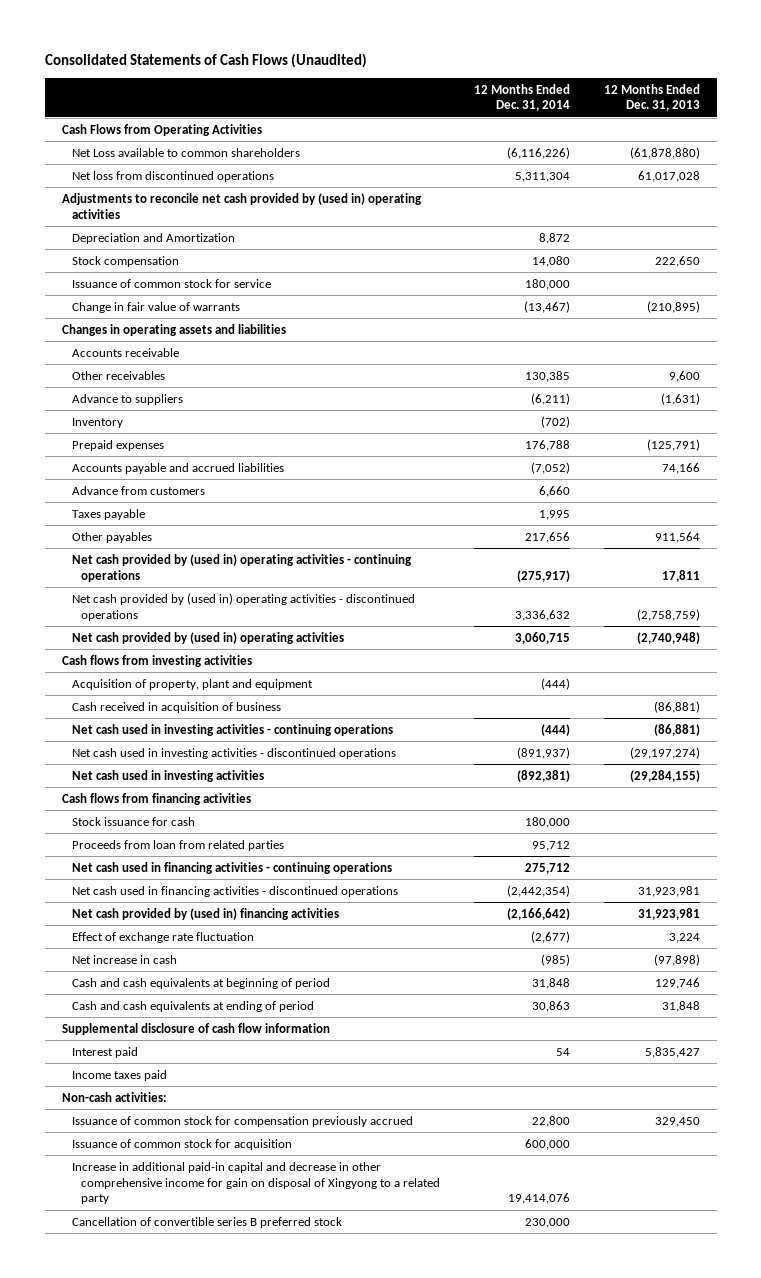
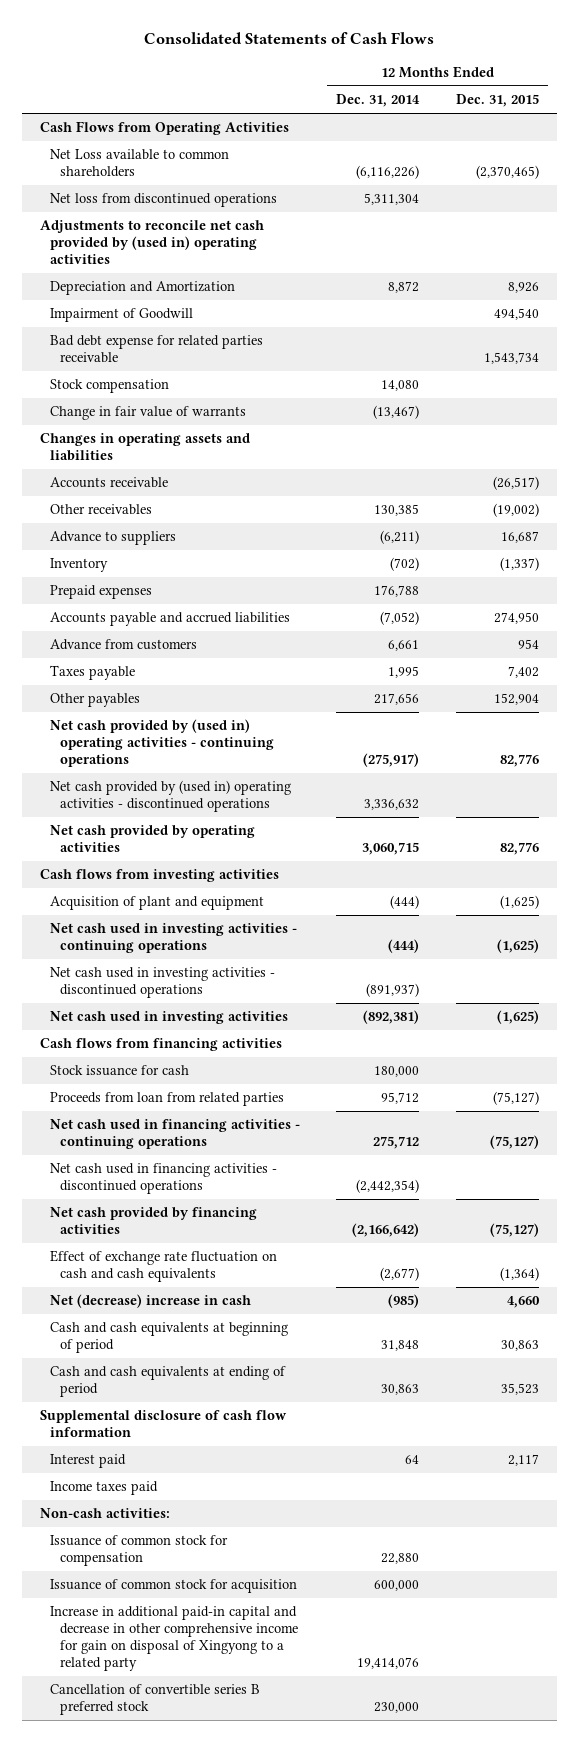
[44,52,367,68] Consolidated Statements of Cash Flows (Unaudited) -> [144,32,435,45] Consolidated Statements of Cash Flows
[603,83,700,112] 12 Months Ended Dec. 31, 2013 -> none
none -> [455,94,539,108] Dec. 31, 2015
none -> [50,308,194,323] Impairment of Goodwill
none -> [50,335,264,364] Bad debt expense for related parties receivable
[71,278,271,288] Issuance of common stock for service -> none
[539,485,571,497] 6,660 -> [388,640,420,652] 6,661
[71,631,344,644] Net cash provided by (used in) operating activities -> [50,825,256,853] Net cash provided by operating activities
[71,701,281,713] Cash received in acquisition of business -> none
[71,678,313,690] Acquisition of property, plant and equipment -> [50,896,265,911] Acquisition of plant and equipment
[71,907,339,920] Net cash provided by (used in) financing activities -> [50,1207,258,1235] Net cash provided by financing activities
[71,931,254,943] Effect of exchange rate fluctuation -> [50,1250,278,1283] Effect of exchange rate fluctuation on cash and cash equivalents
[71,954,177,964] Net increase in cash -> [50,1294,252,1309] Net (decrease) increase in cash
[556,1047,571,1056] 54 -> [405,1455,420,1465] 64
[71,1115,413,1127] Issuance of common stock for compensation previously accrued -> [50,1535,229,1567] Issuance of common stock for compensation
[532,1115,571,1127] 22,800 -> [381,1553,420,1565] 22,880

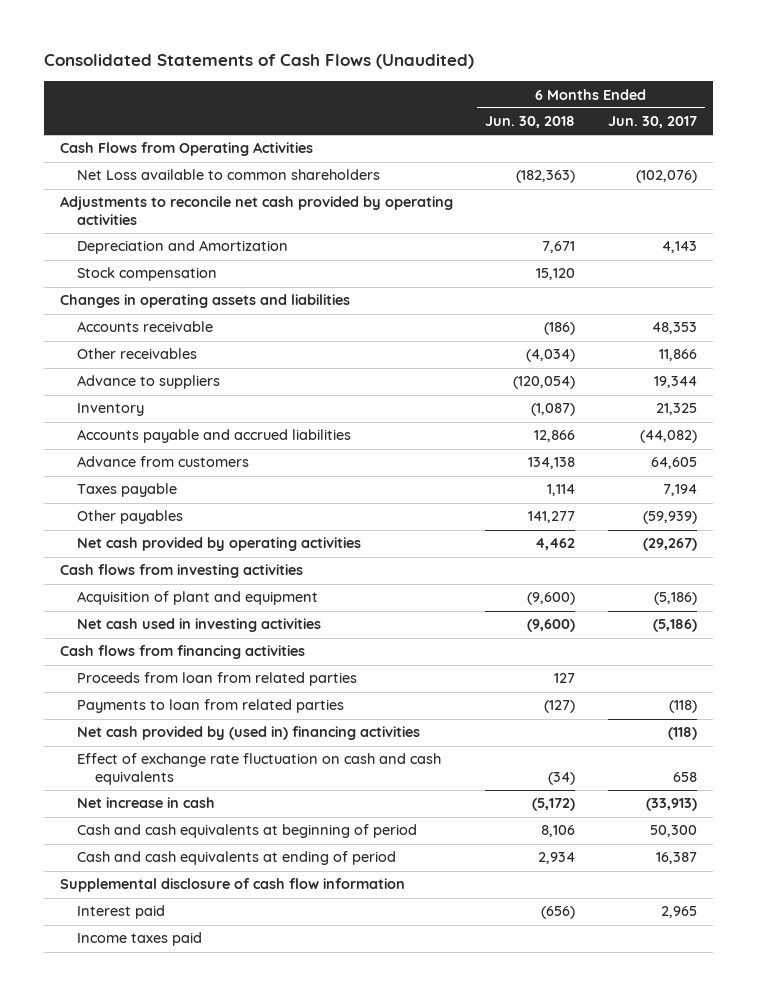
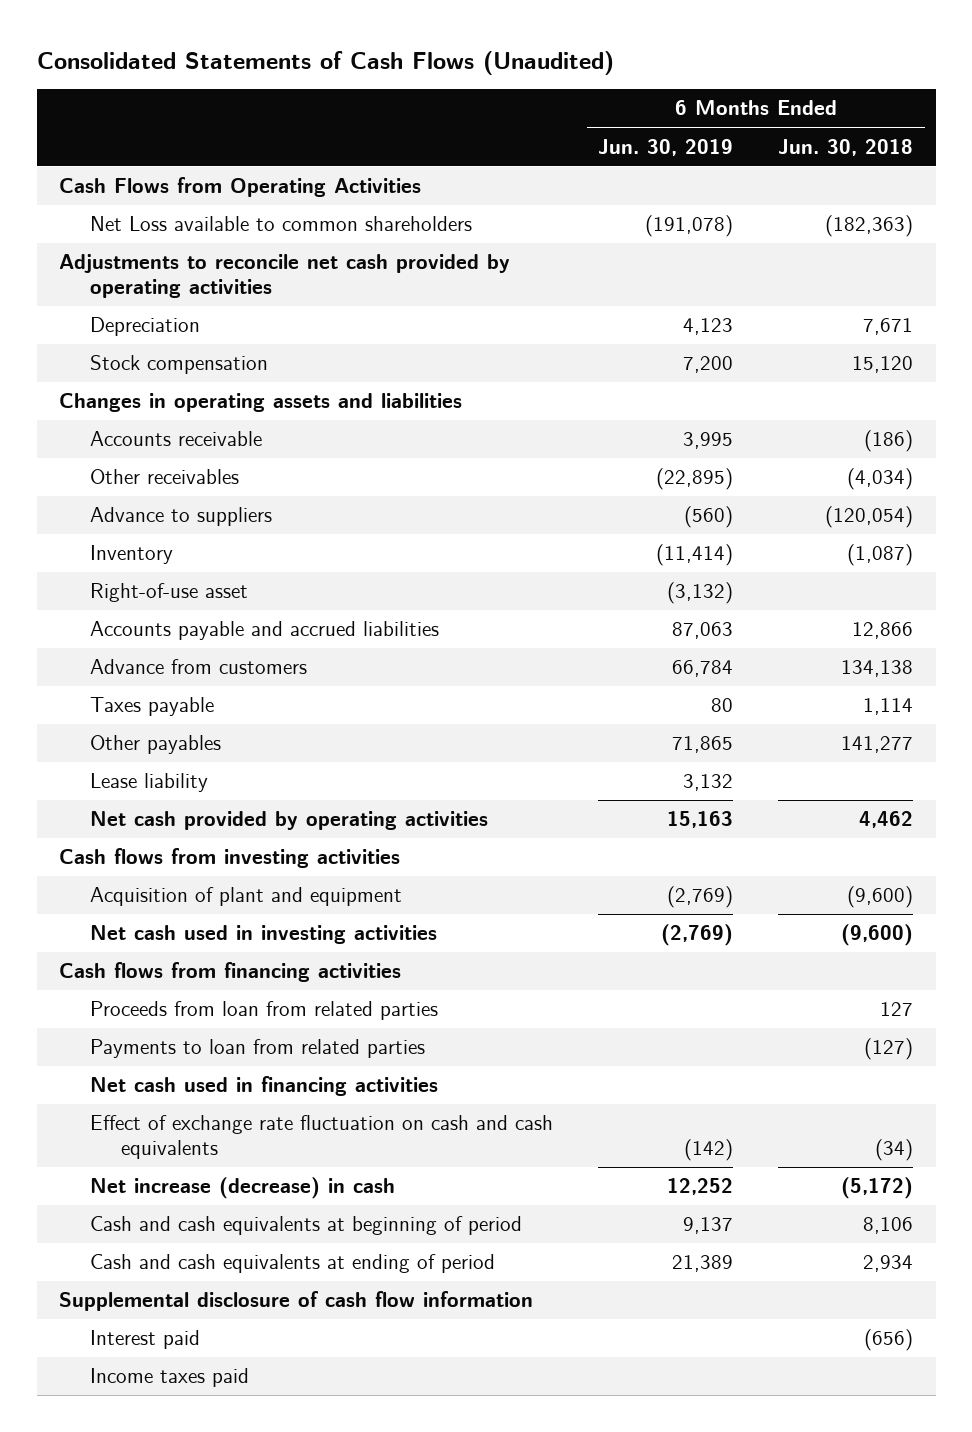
[607,116,697,129] Jun. 30, 2017 -> none
none -> [598,138,734,156] Jun. 30, 2019
[77,240,289,255] Depreciation and Amortization -> [90,317,201,337] Depreciation
none -> [90,583,249,603] Right-of-use asset
none -> [90,773,209,793] Lease liability
[77,726,421,741] Net cash provided by (used in) financing activities -> [90,1076,439,1097] Net cash used in financing activities
[77,797,216,809] Net increase in cash -> [90,1177,396,1200] Net increase (decrease) in cash

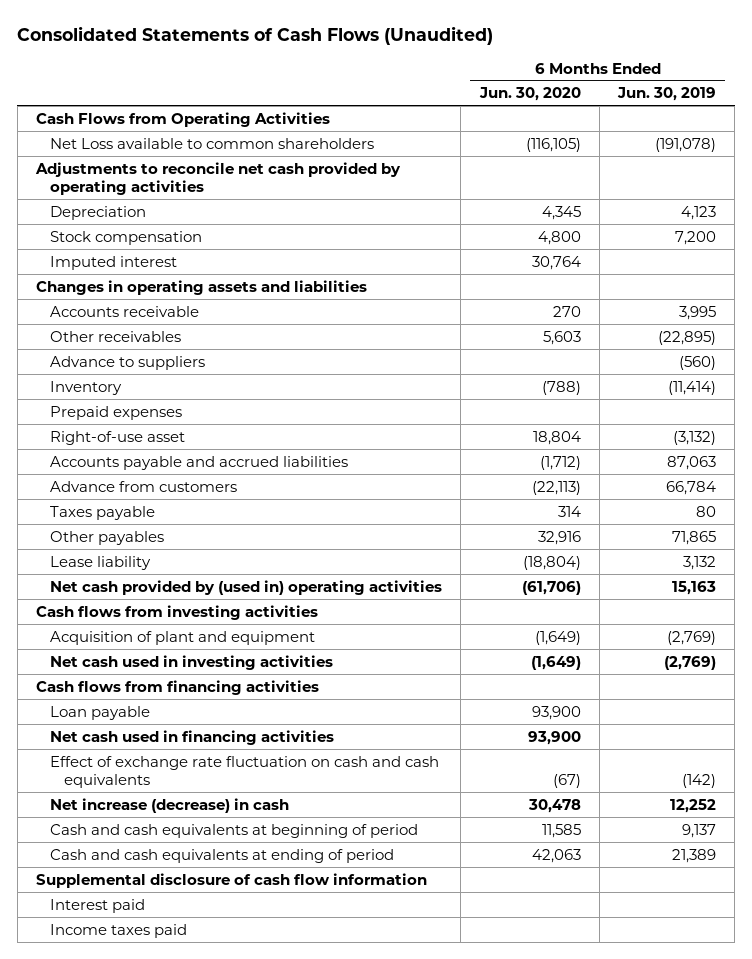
[778,138,914,156] Jun. 30, 2018 -> none
none -> [478,87,581,102] Jun. 30, 2020
none -> [50,255,178,270] Imputed interest
none -> [50,405,183,420] Prepaid expenses
[90,811,489,831] Net cash provided by operating activities -> [50,579,443,595] Net cash provided by (used in) operating activities
[90,1001,439,1021] Proceeds from loan from related parties -> none
[90,1039,426,1059] Payments to loan from related parties -> none
none -> [50,705,151,720] Loan payable

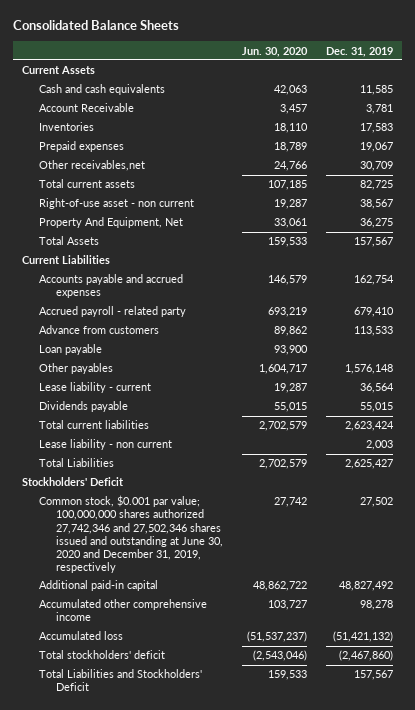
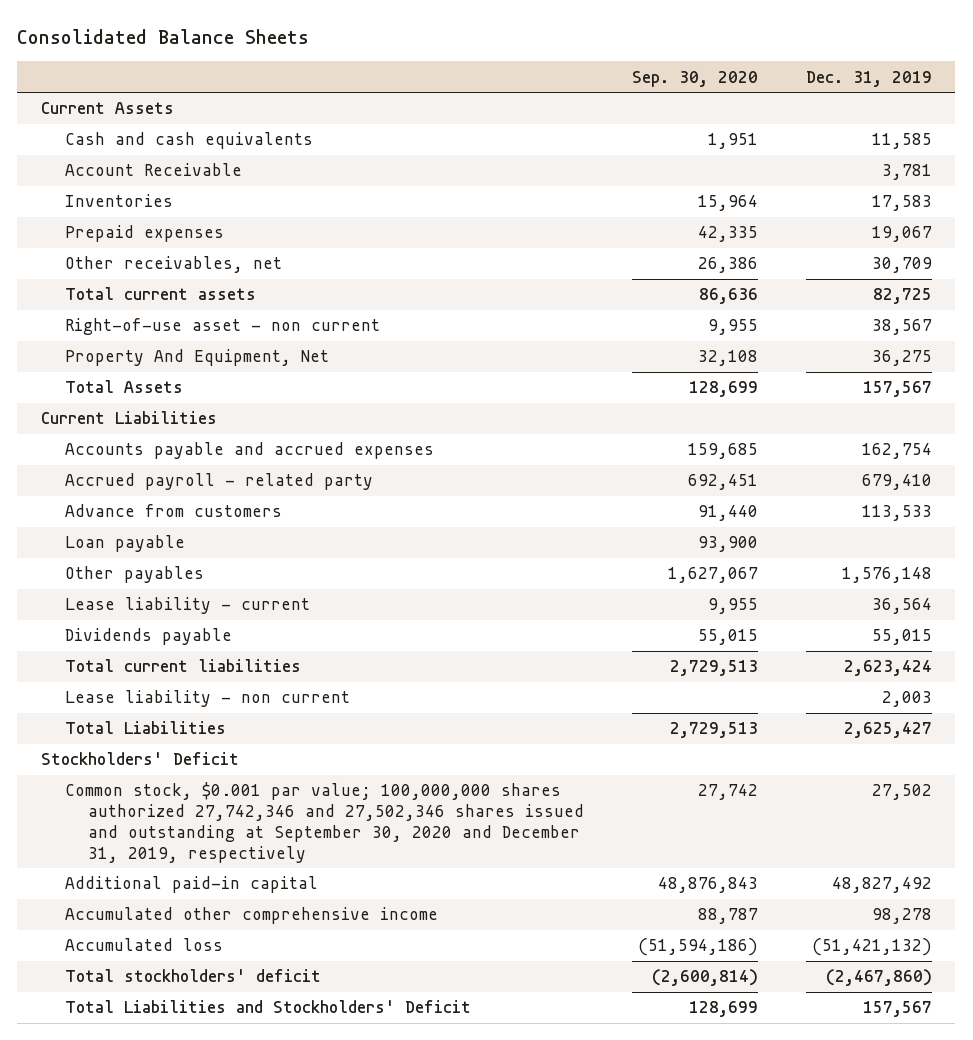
[241,46,308,57] Jun. 30, 2020 -> none
none -> [631,70,758,87] Sep. 30, 2020
[39,160,146,172] Other receivables,net -> [64,256,282,274] Other receivables, net
[39,495,223,573] Common stock, $0.001 par value; 100,000,000 shares authorized 27,742,346 and 27,502,346 shares issued and outstanding at June 30, 2020 and December 31, 2019, respectively -> [64,782,584,863] Common stock, $0.001 par value; 100,000,000 shares authorized 27,742,346 and 27,502,346 shares issued and outstanding at September 30, 2020 and December 31, 2019, respectively

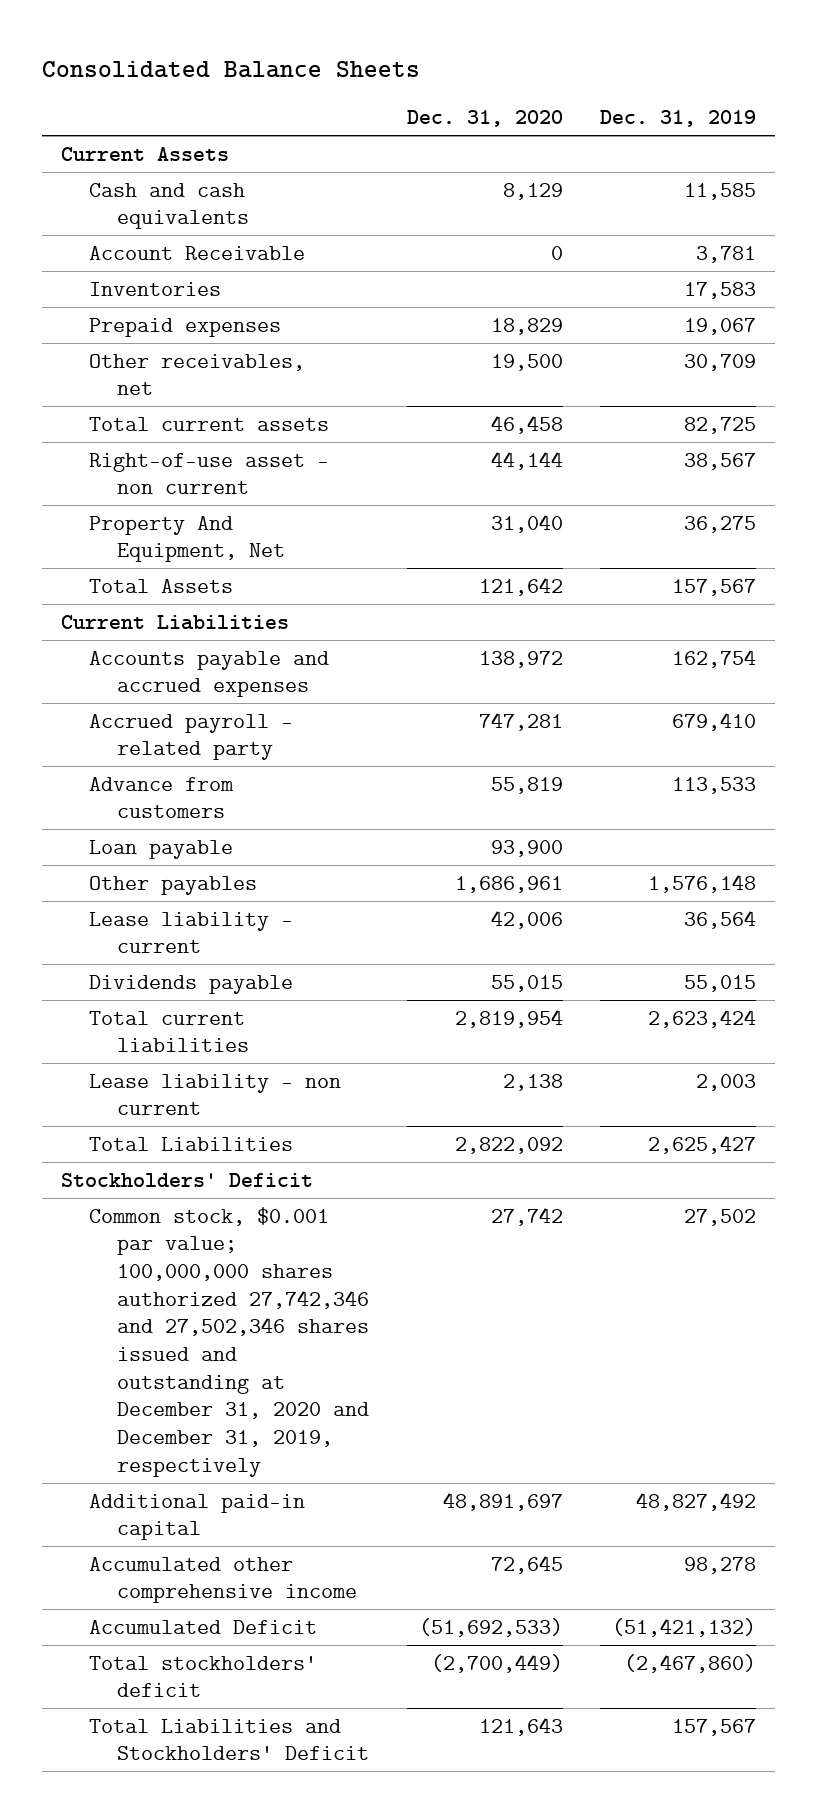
[631,70,758,87] Sep. 30, 2020 -> none
none -> [406,110,563,128] Dec. 31, 2020
[64,782,584,863] Common stock, $0.001 par value; 100,000,000 shares authorized 27,742,346 and 27,502,346 shares issued and outstanding at September 30, 2020 and December 31, 2019, respectively -> [89,1206,370,1477] Common stock, $0.001 par value; 100,000,000 shares authorized 27,742,346 and 27,502,346 shares issued and outstanding at December 31, 2020 and December 31, 2019, respectively
[64,938,223,952] Accumulated loss -> [89,1619,318,1634] Accumulated Deficit

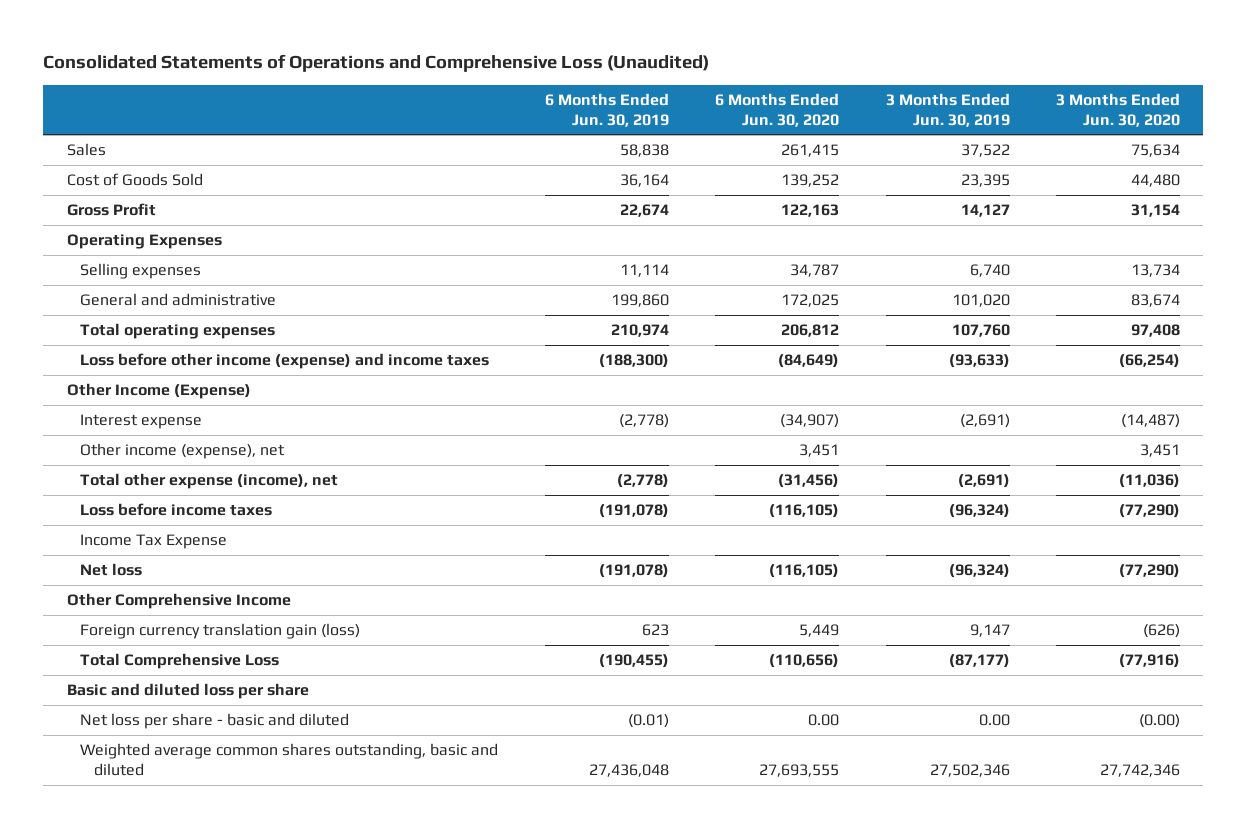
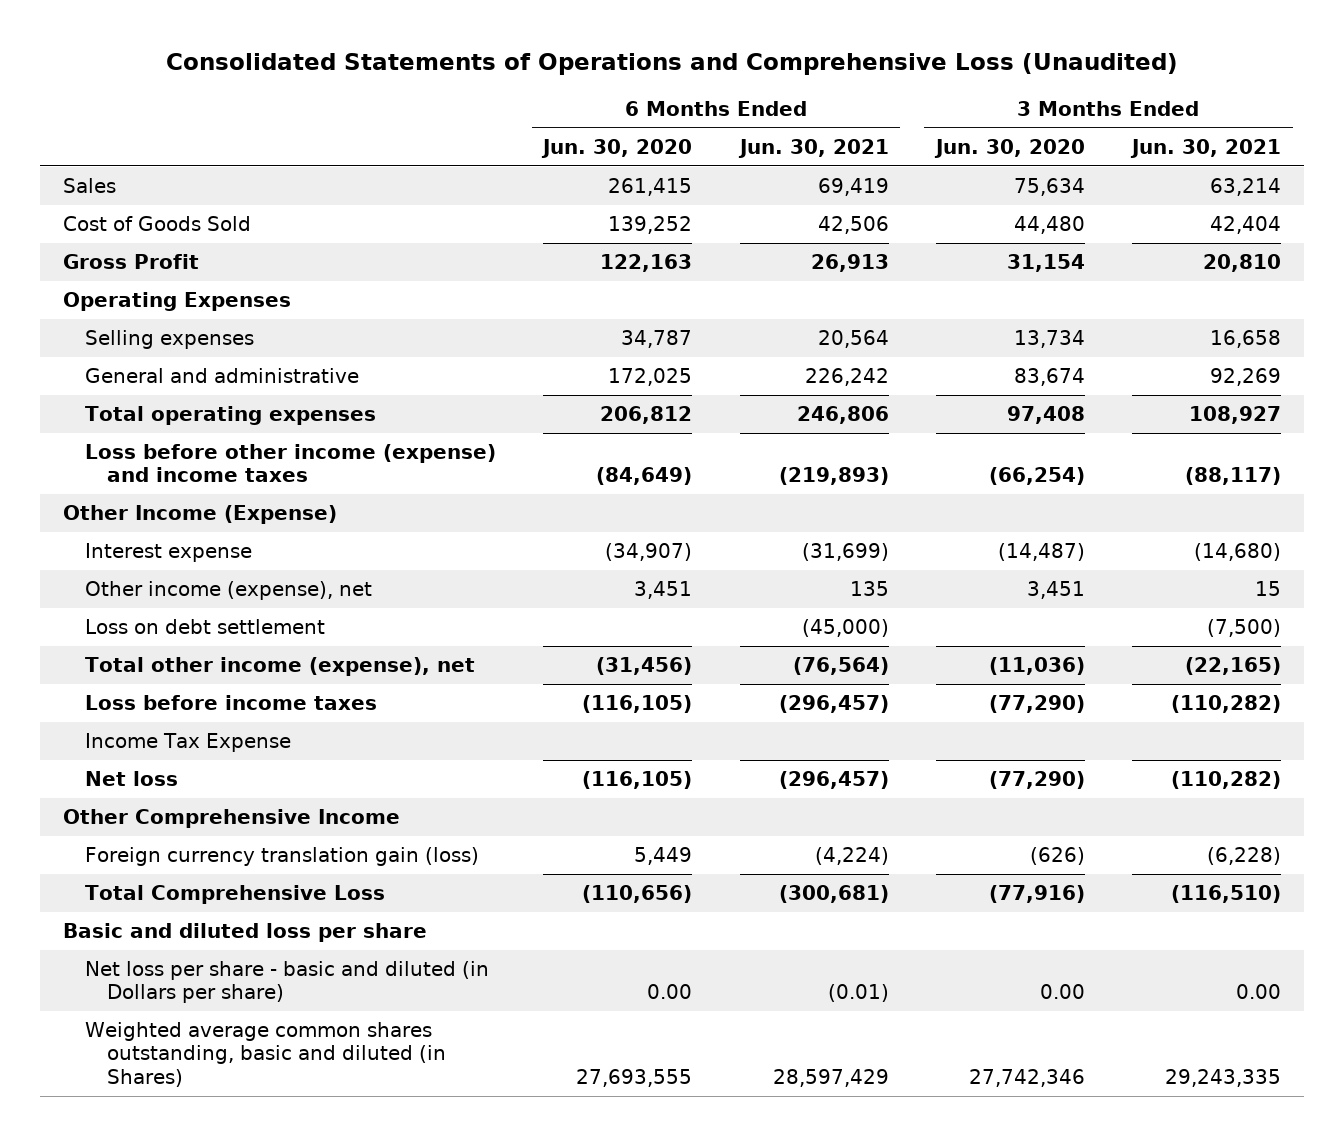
[544,92,669,127] 6 Months Ended Jun. 30, 2019 -> none
[885,92,1010,127] 3 Months Ended Jun. 30, 2019 -> none
none -> [737,138,889,158] Jun. 30, 2021
none -> [1129,138,1281,158] Jun. 30, 2021
none -> [85,619,326,635] Loss on debt settlement
[80,473,339,490] Total other expense (income), net -> [85,657,476,677] Total other income (expense), net
[80,713,350,730] Net loss per share - basic and diluted -> [85,961,490,1004] Net loss per share - basic and diluted (in Dollars per share)
[1139,714,1181,729] (0.00) -> [1039,984,1085,1000] 0.00
[80,743,499,777] Weighted average common shares outstanding, basic and diluted -> [85,1022,447,1087] Weighted average common shares outstanding, basic and diluted (in Shares)

